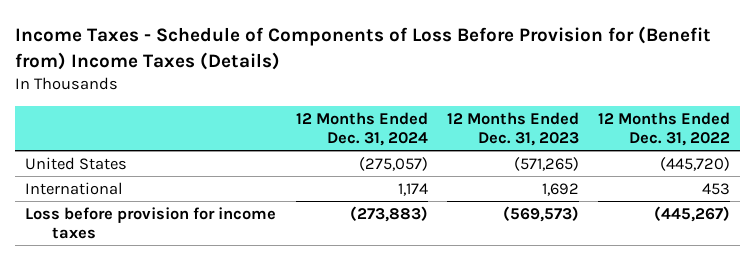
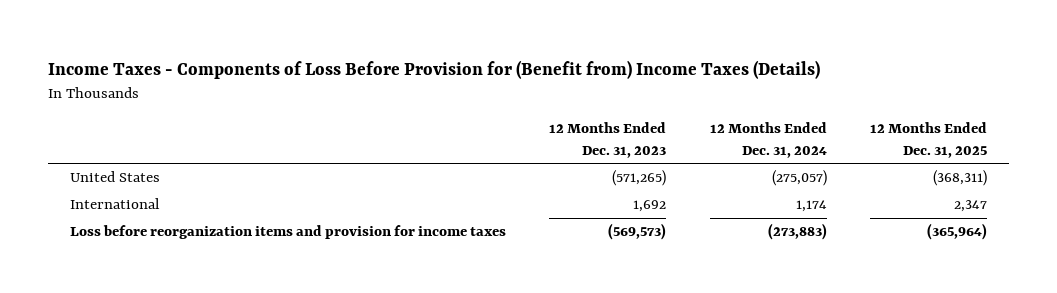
[15,26,712,70] Income Taxes - Schedule of Components of Loss Before Provision for (Benefit from) Income Taxes (Details) -> [48,59,821,79] Income Taxes - Components of Loss Before Provision for (Benefit from) Income Taxes (Details)
[598,111,731,147] 12 Months Ended Dec. 31, 2022 -> none
none -> [870,122,988,158] 12 Months Ended Dec. 31, 2025
[25,206,277,240] Loss before provision for income taxes -> [70,225,507,240] Loss before reorganization items and provision for income taxes

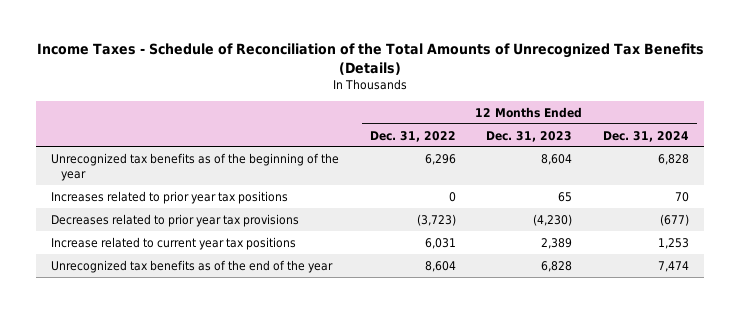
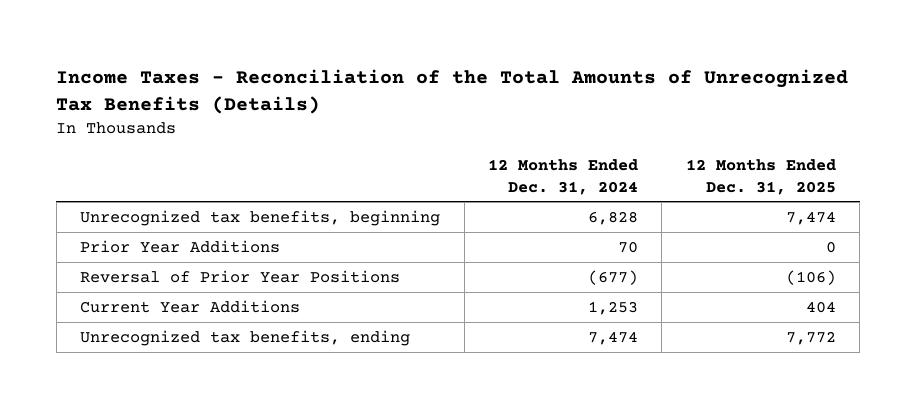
[37,43,705,76] Income Taxes - Schedule of Reconciliation of the Total Amounts of Unrecognized Tax Benefits (Details) -> [56,69,849,114] Income Taxes - Reconciliation of the Total Amounts of Unrecognized Tax Benefits (Details)
[369,130,456,142] Dec. 31, 2022 -> none
[486,130,573,142] Dec. 31, 2023 -> none
none -> [685,159,836,195] 12 Months Ended Dec. 31, 2025
[51,152,340,182] Unrecognized tax benefits as of the beginning of the year -> [80,209,441,226] Unrecognized tax benefits, beginning
[51,190,289,204] Increases related to prior year tax positions -> [80,239,281,253] Prior Year Additions
[51,213,300,227] Decreases related to prior year tax provisions -> [80,269,401,283] Reversal of Prior Year Positions
[51,236,297,250] Increase related to current year tax positions -> [80,299,301,313] Current Year Additions
[51,259,334,273] Unrecognized tax benefits as of the end of the year -> [80,329,411,346] Unrecognized tax benefits, ending

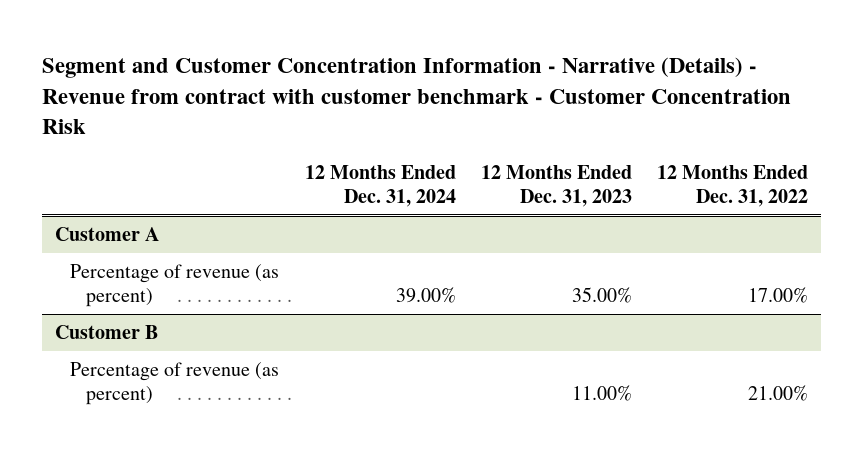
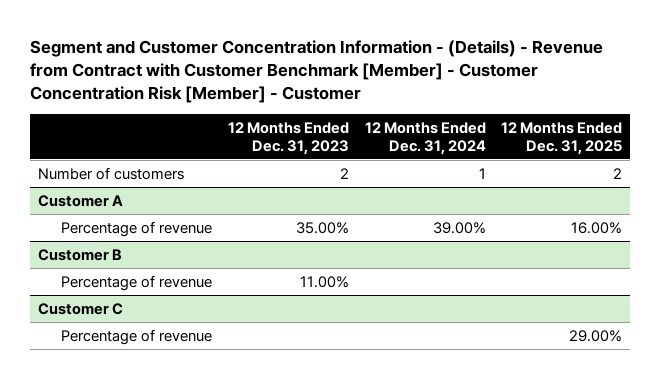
[42,56,792,135] Segment and Customer Concentration Information - Narrative (Details) - Revenue from contract with customer benchmark - Customer Concentration Risk -> [30,40,604,104] Segment and Customer Concentration Information - (Details) - Revenue from Contract with Customer Benchmark [Member] - Customer Concentration Risk [Member] - Customer
[657,165,809,207] 12 Months Ended Dec. 31, 2022 -> none
none -> [501,122,623,155] 12 Months Ended Dec. 31, 2025
none -> [37,166,184,180] Number of customers
[70,264,280,307] Percentage of revenue (as percent) -> [61,220,213,237] Percentage of revenue
[70,362,280,405] Percentage of revenue (as percent) -> [61,274,213,291] Percentage of revenue
none -> [37,302,123,315] Customer C
none -> [61,328,213,345] Percentage of revenue

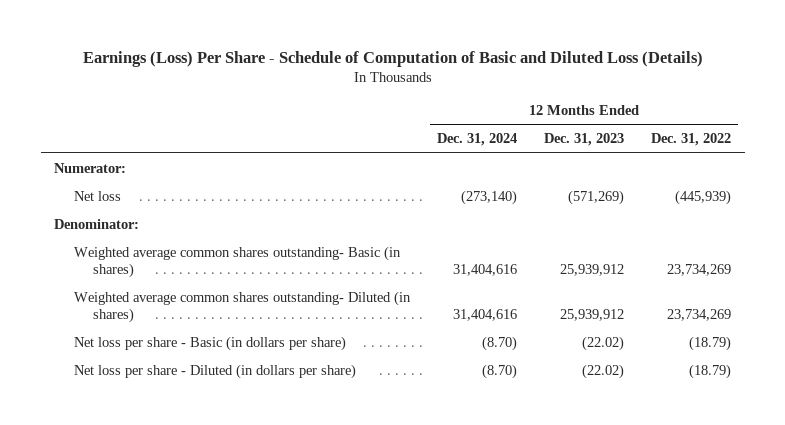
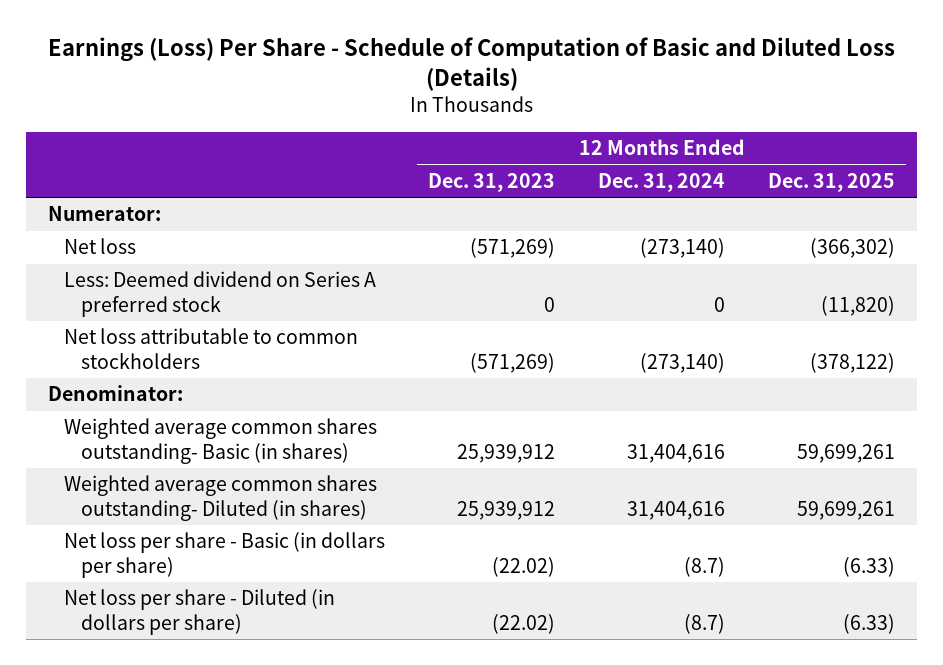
[651,133,732,147] Dec. 31, 2022 -> none
none -> [768,172,896,192] Dec. 31, 2025
none -> [64,271,377,317] Less: Deemed dividend on Series A preferred stock
none -> [64,328,359,369] Net loss attributable to common stockholders
[481,335,517,351] (8.70) -> [684,556,726,577] (8.7)
[481,363,517,379] (8.70) -> [684,613,726,634] (8.7)

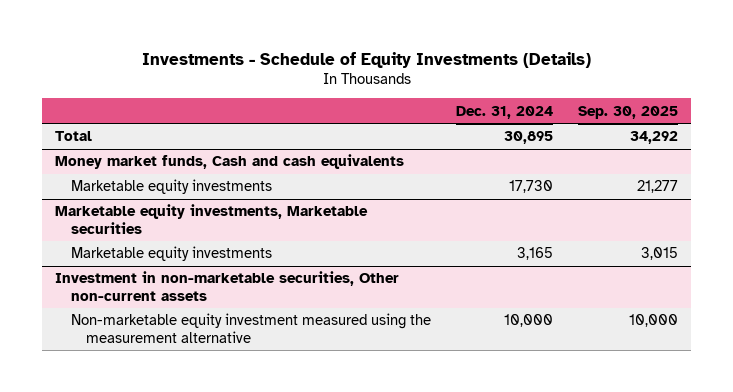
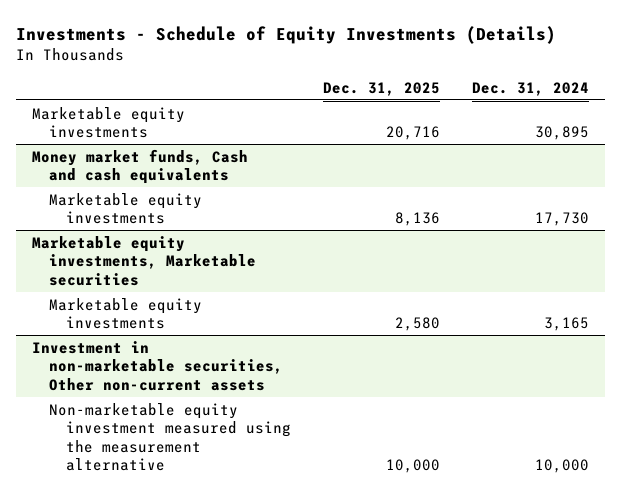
[578,105,679,119] Sep. 30, 2025 -> none
none -> [322,81,440,96] Dec. 31, 2025
[55,131,93,142] Total -> [32,106,186,139] Marketable equity investments

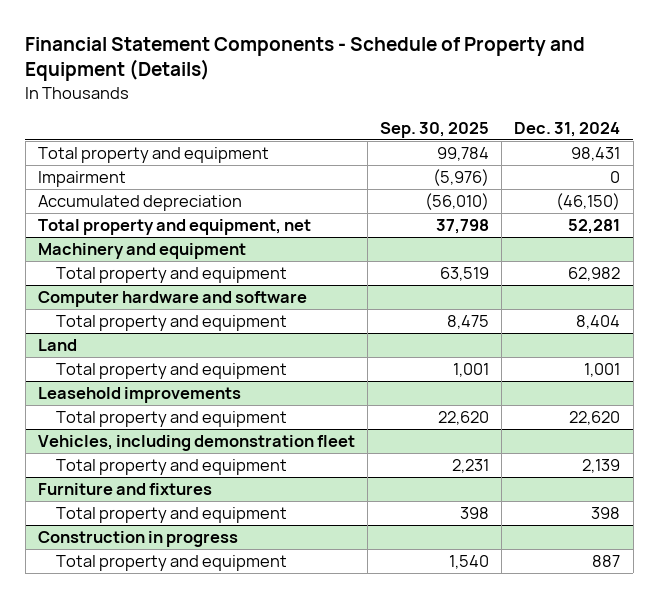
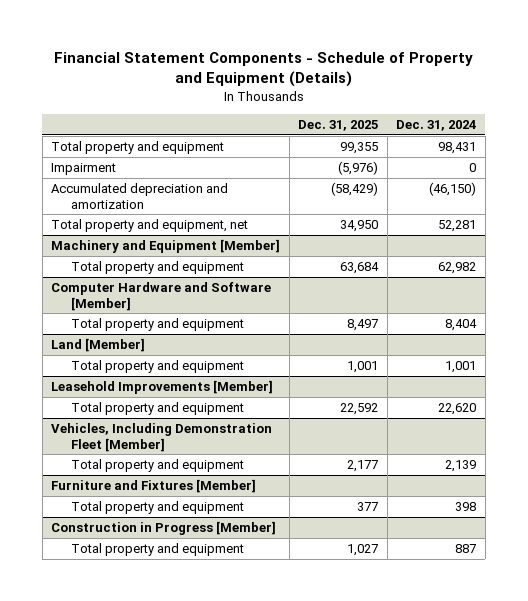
[380,121,490,138] Sep. 30, 2025 -> none
none -> [298,119,379,131] Dec. 31, 2025
[37,195,242,212] Accumulated depreciation -> [51,183,229,209] Accumulated depreciation and amortization
[37,243,246,260] Machinery and equipment -> [51,239,281,254] Machinery and Equipment [Member]
[37,291,307,308] Computer hardware and software -> [51,282,272,311] Computer Hardware and Software [Member]
[37,339,77,352] Land -> [51,338,146,353] Land [Member]
[37,387,241,404] Leasehold improvements -> [51,380,274,395] Leasehold Improvements [Member]
[37,435,355,452] Vehicles, including demonstration fleet -> [51,423,273,452] Vehicles, Including Demonstration Fleet [Member]
[37,483,212,496] Furniture and fixtures -> [51,479,257,494] Furniture and Fixtures [Member]
[37,531,238,548] Construction in progress -> [51,521,277,536] Construction in Progress [Member]

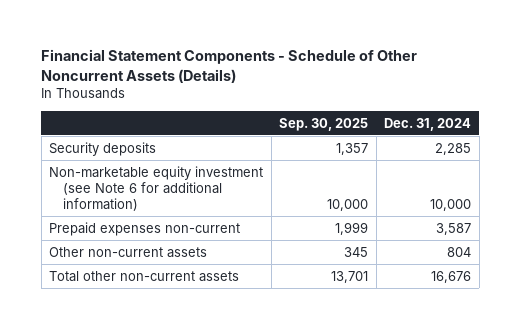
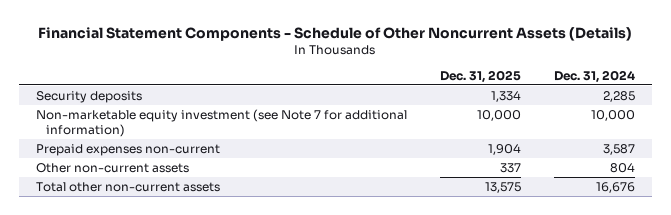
[279,117,369,131] Sep. 30, 2025 -> none
none -> [439,69,521,83] Dec. 31, 2025
[49,165,264,211] Non-marketable equity investment (see Note 6 for additional information) -> [35,108,407,137] Non-marketable equity investment (see Note 7 for additional information)

